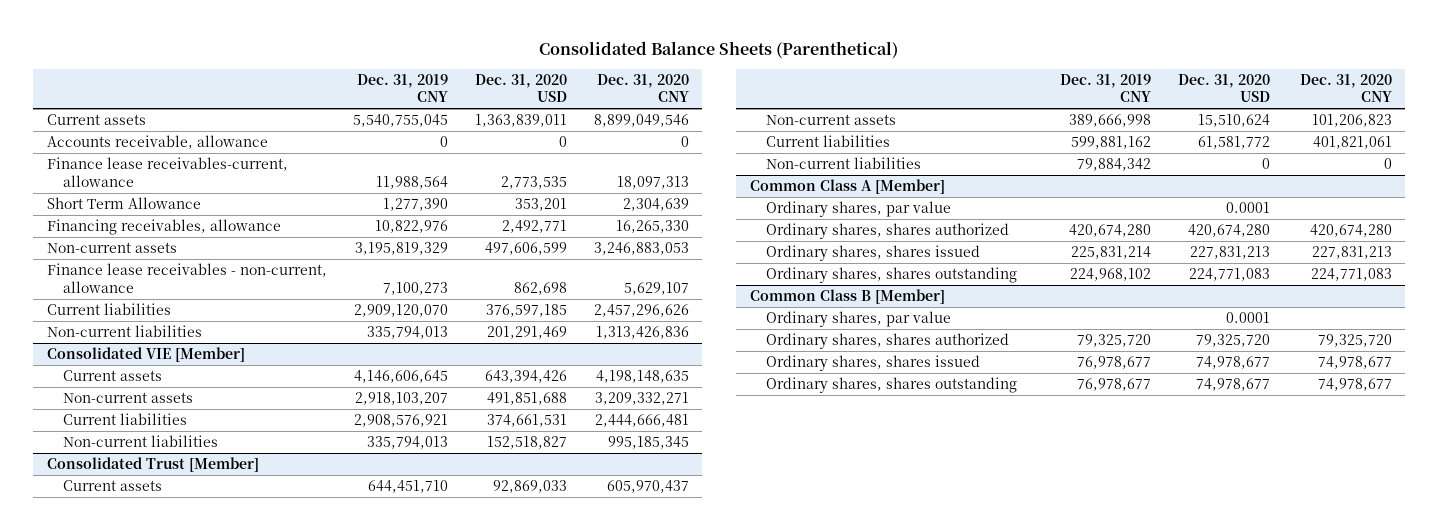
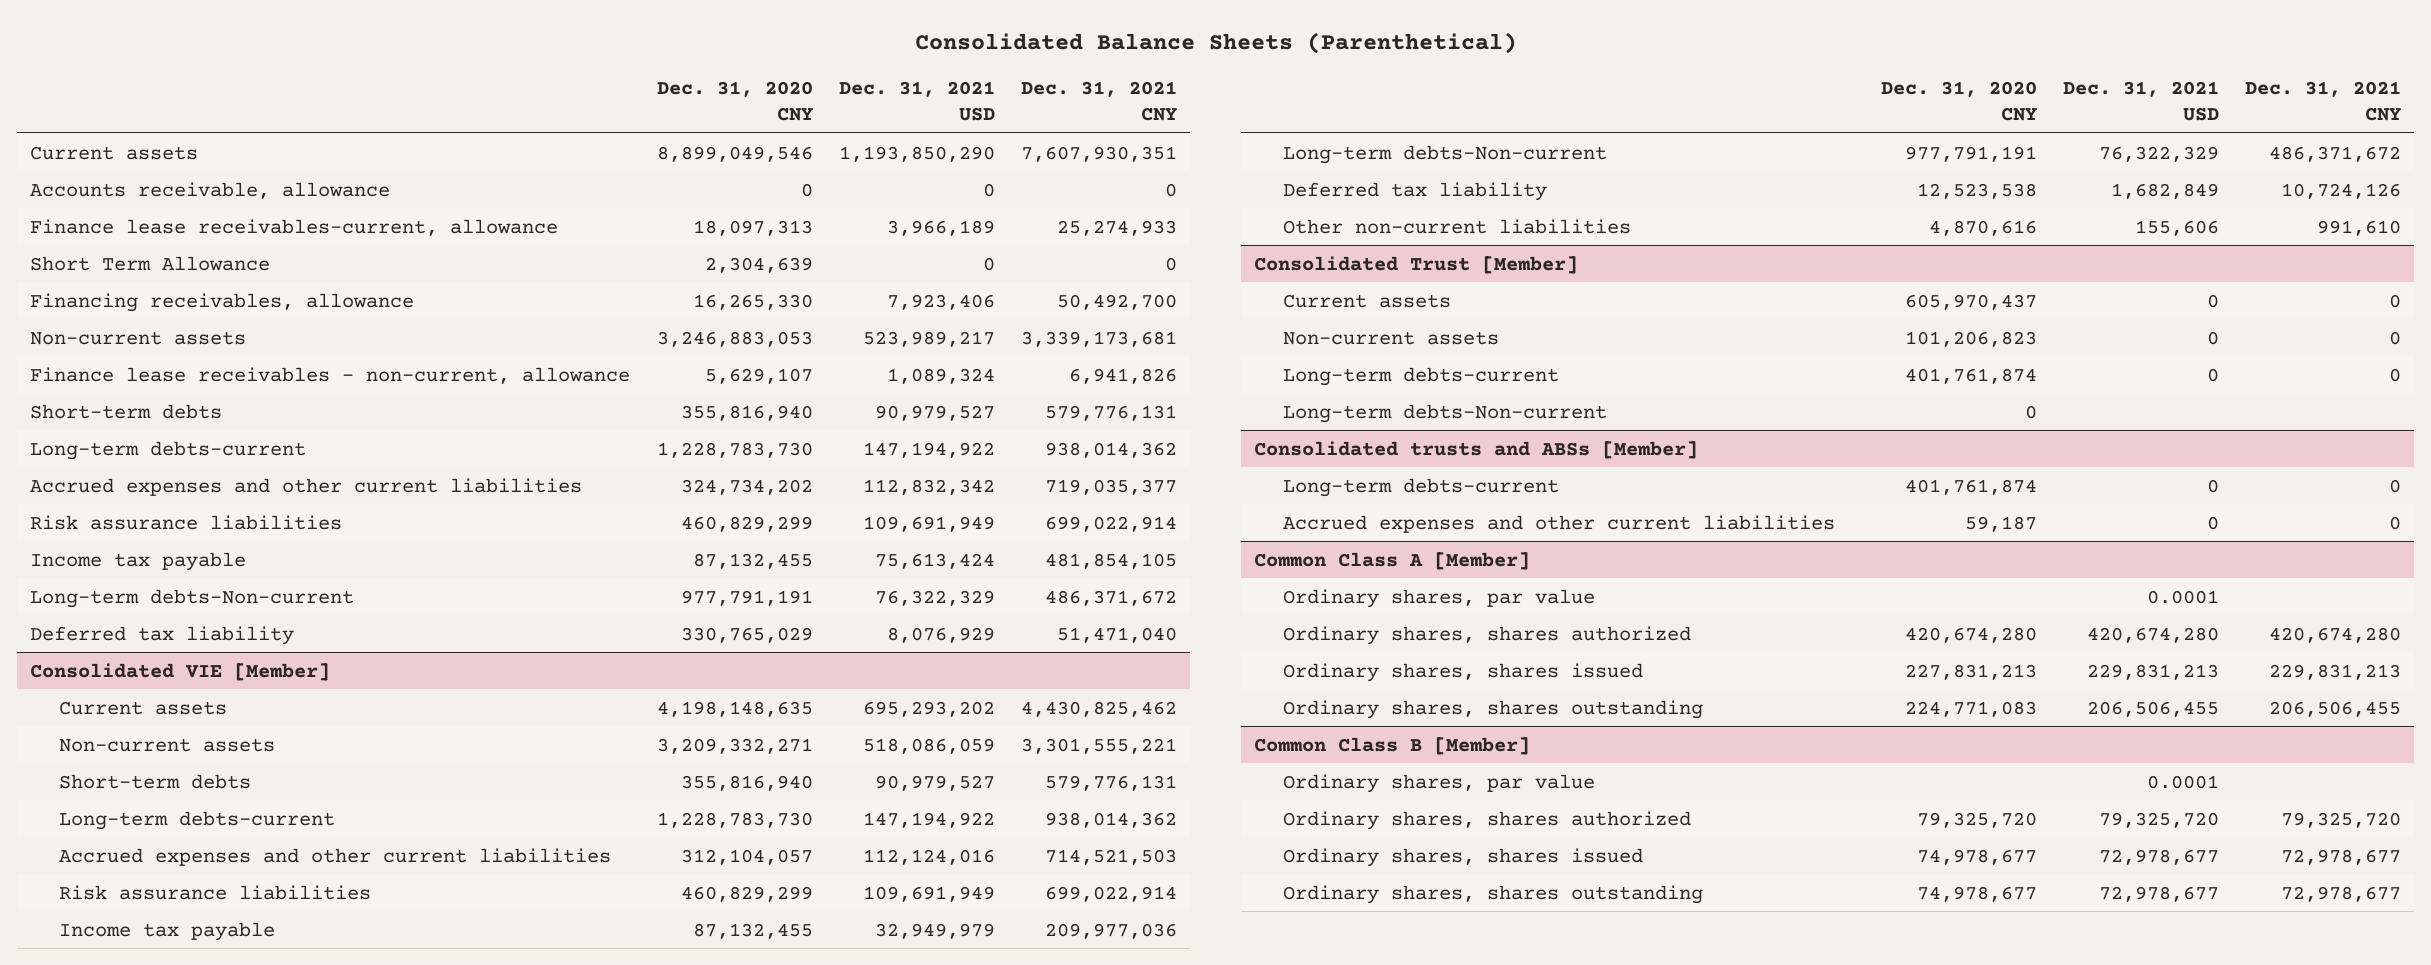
[357,73,449,103] Dec. 31, 2019 CNY -> none
[475,73,568,103] Dec. 31, 2020 USD -> none
none -> [838,81,995,122] Dec. 31, 2021 USD
none -> [1020,81,1177,122] Dec. 31, 2021 CNY
[46,302,171,315] Current liabilities -> none
[46,324,202,337] Non-current liabilities -> none
none -> [30,403,223,419] Short-term debts
none -> [30,440,307,460] Long-term debts-current
none -> [30,477,583,496] Accrued expenses and other current liabilities
none -> [30,514,343,530] Risk assurance liabilities
none -> [30,551,247,571] Income tax payable
none -> [30,588,355,608] Long-term debts-Non-current
none -> [30,625,295,645] Deferred tax liability
[63,412,188,425] Current liabilities -> none
none -> [59,773,252,789] Short-term debts
none -> [59,810,336,830] Long-term debts-current
none -> [59,847,612,866] Accrued expenses and other current liabilities
none -> [59,884,372,900] Risk assurance liabilities
none -> [59,921,276,941] Income tax payable
none -> [1283,144,1608,164] Long-term debts-Non-current
none -> [1283,181,1548,201] Deferred tax liability
[63,434,219,447] Non-current liabilities -> [1283,218,1632,234] Other non-current liabilities
[607,435,689,449] 995,185,345 -> [1928,219,2037,236] 4,870,616
[766,134,891,147] Current liabilities -> none
[766,156,922,169] Non-current liabilities -> none
none -> [1283,366,1560,386] Long-term debts-current
none -> [1283,403,1608,423] Long-term debts-Non-current
none -> [1254,440,1699,459] Consolidated trusts and ABSs [Member]
none -> [1283,477,1560,497] Long-term debts-current
none -> [1283,514,1836,533] Accrued expenses and other current liabilities

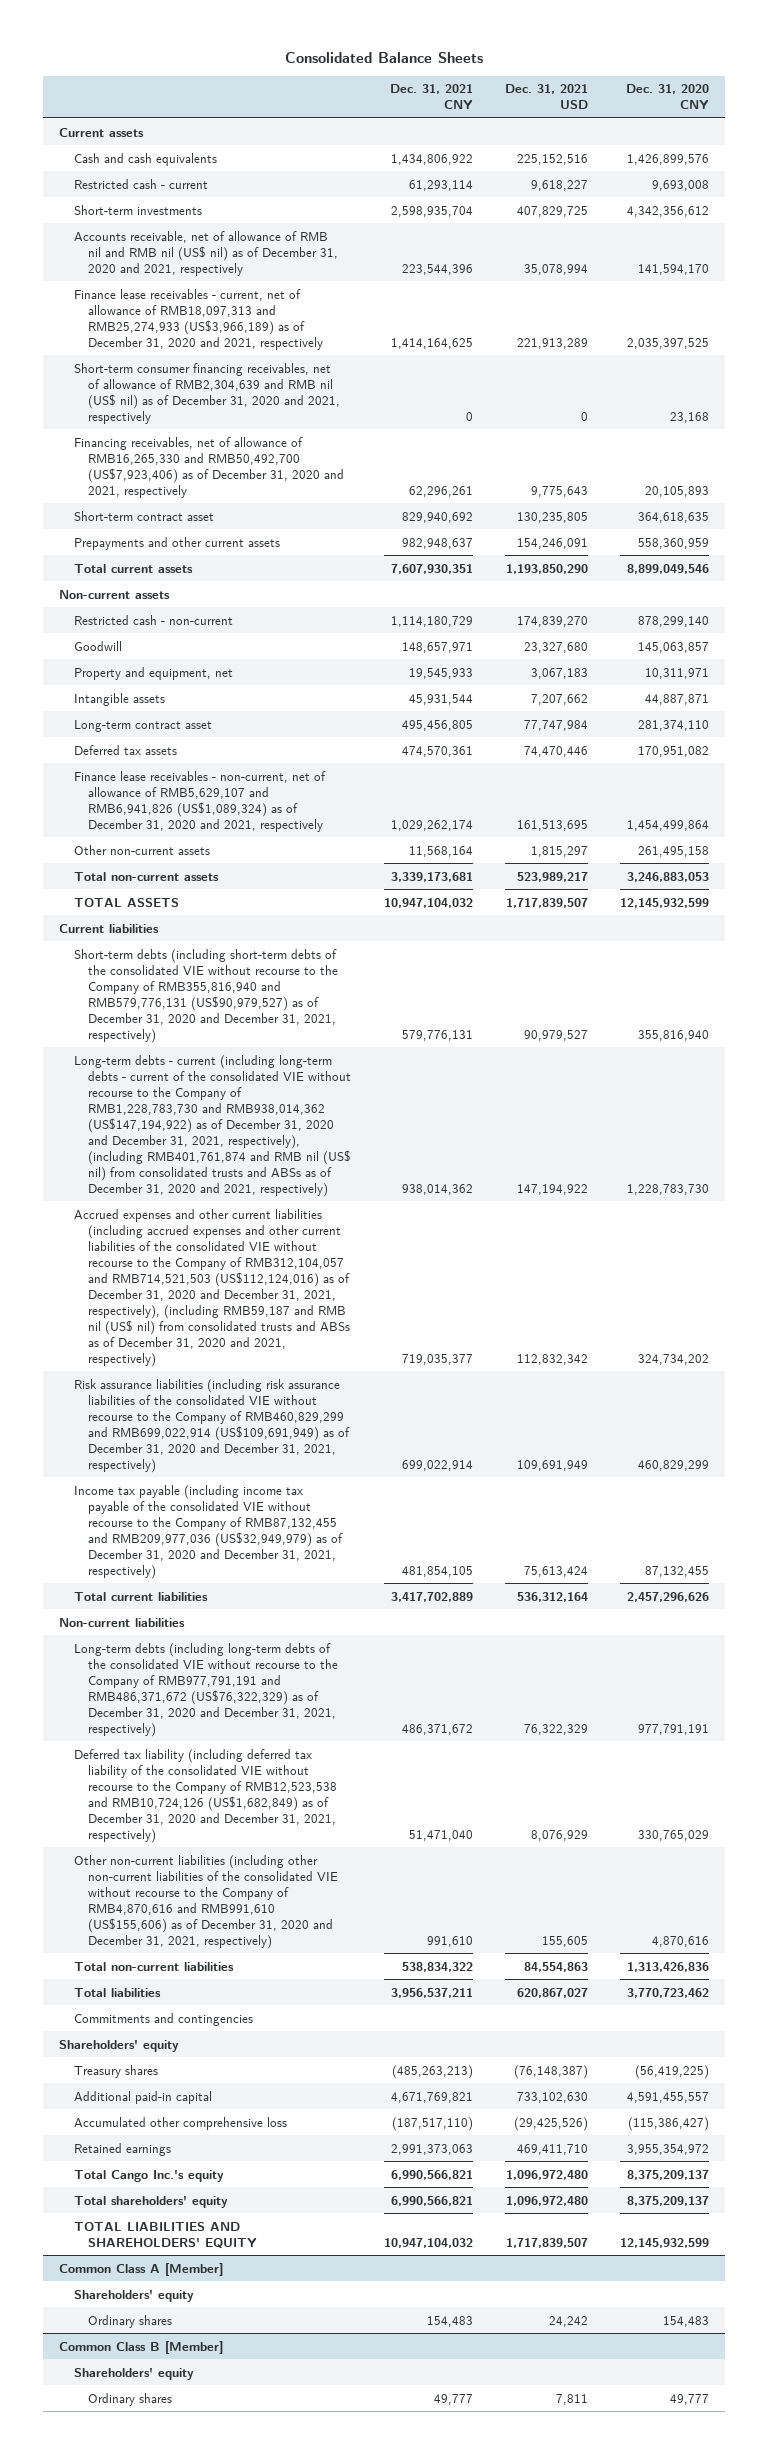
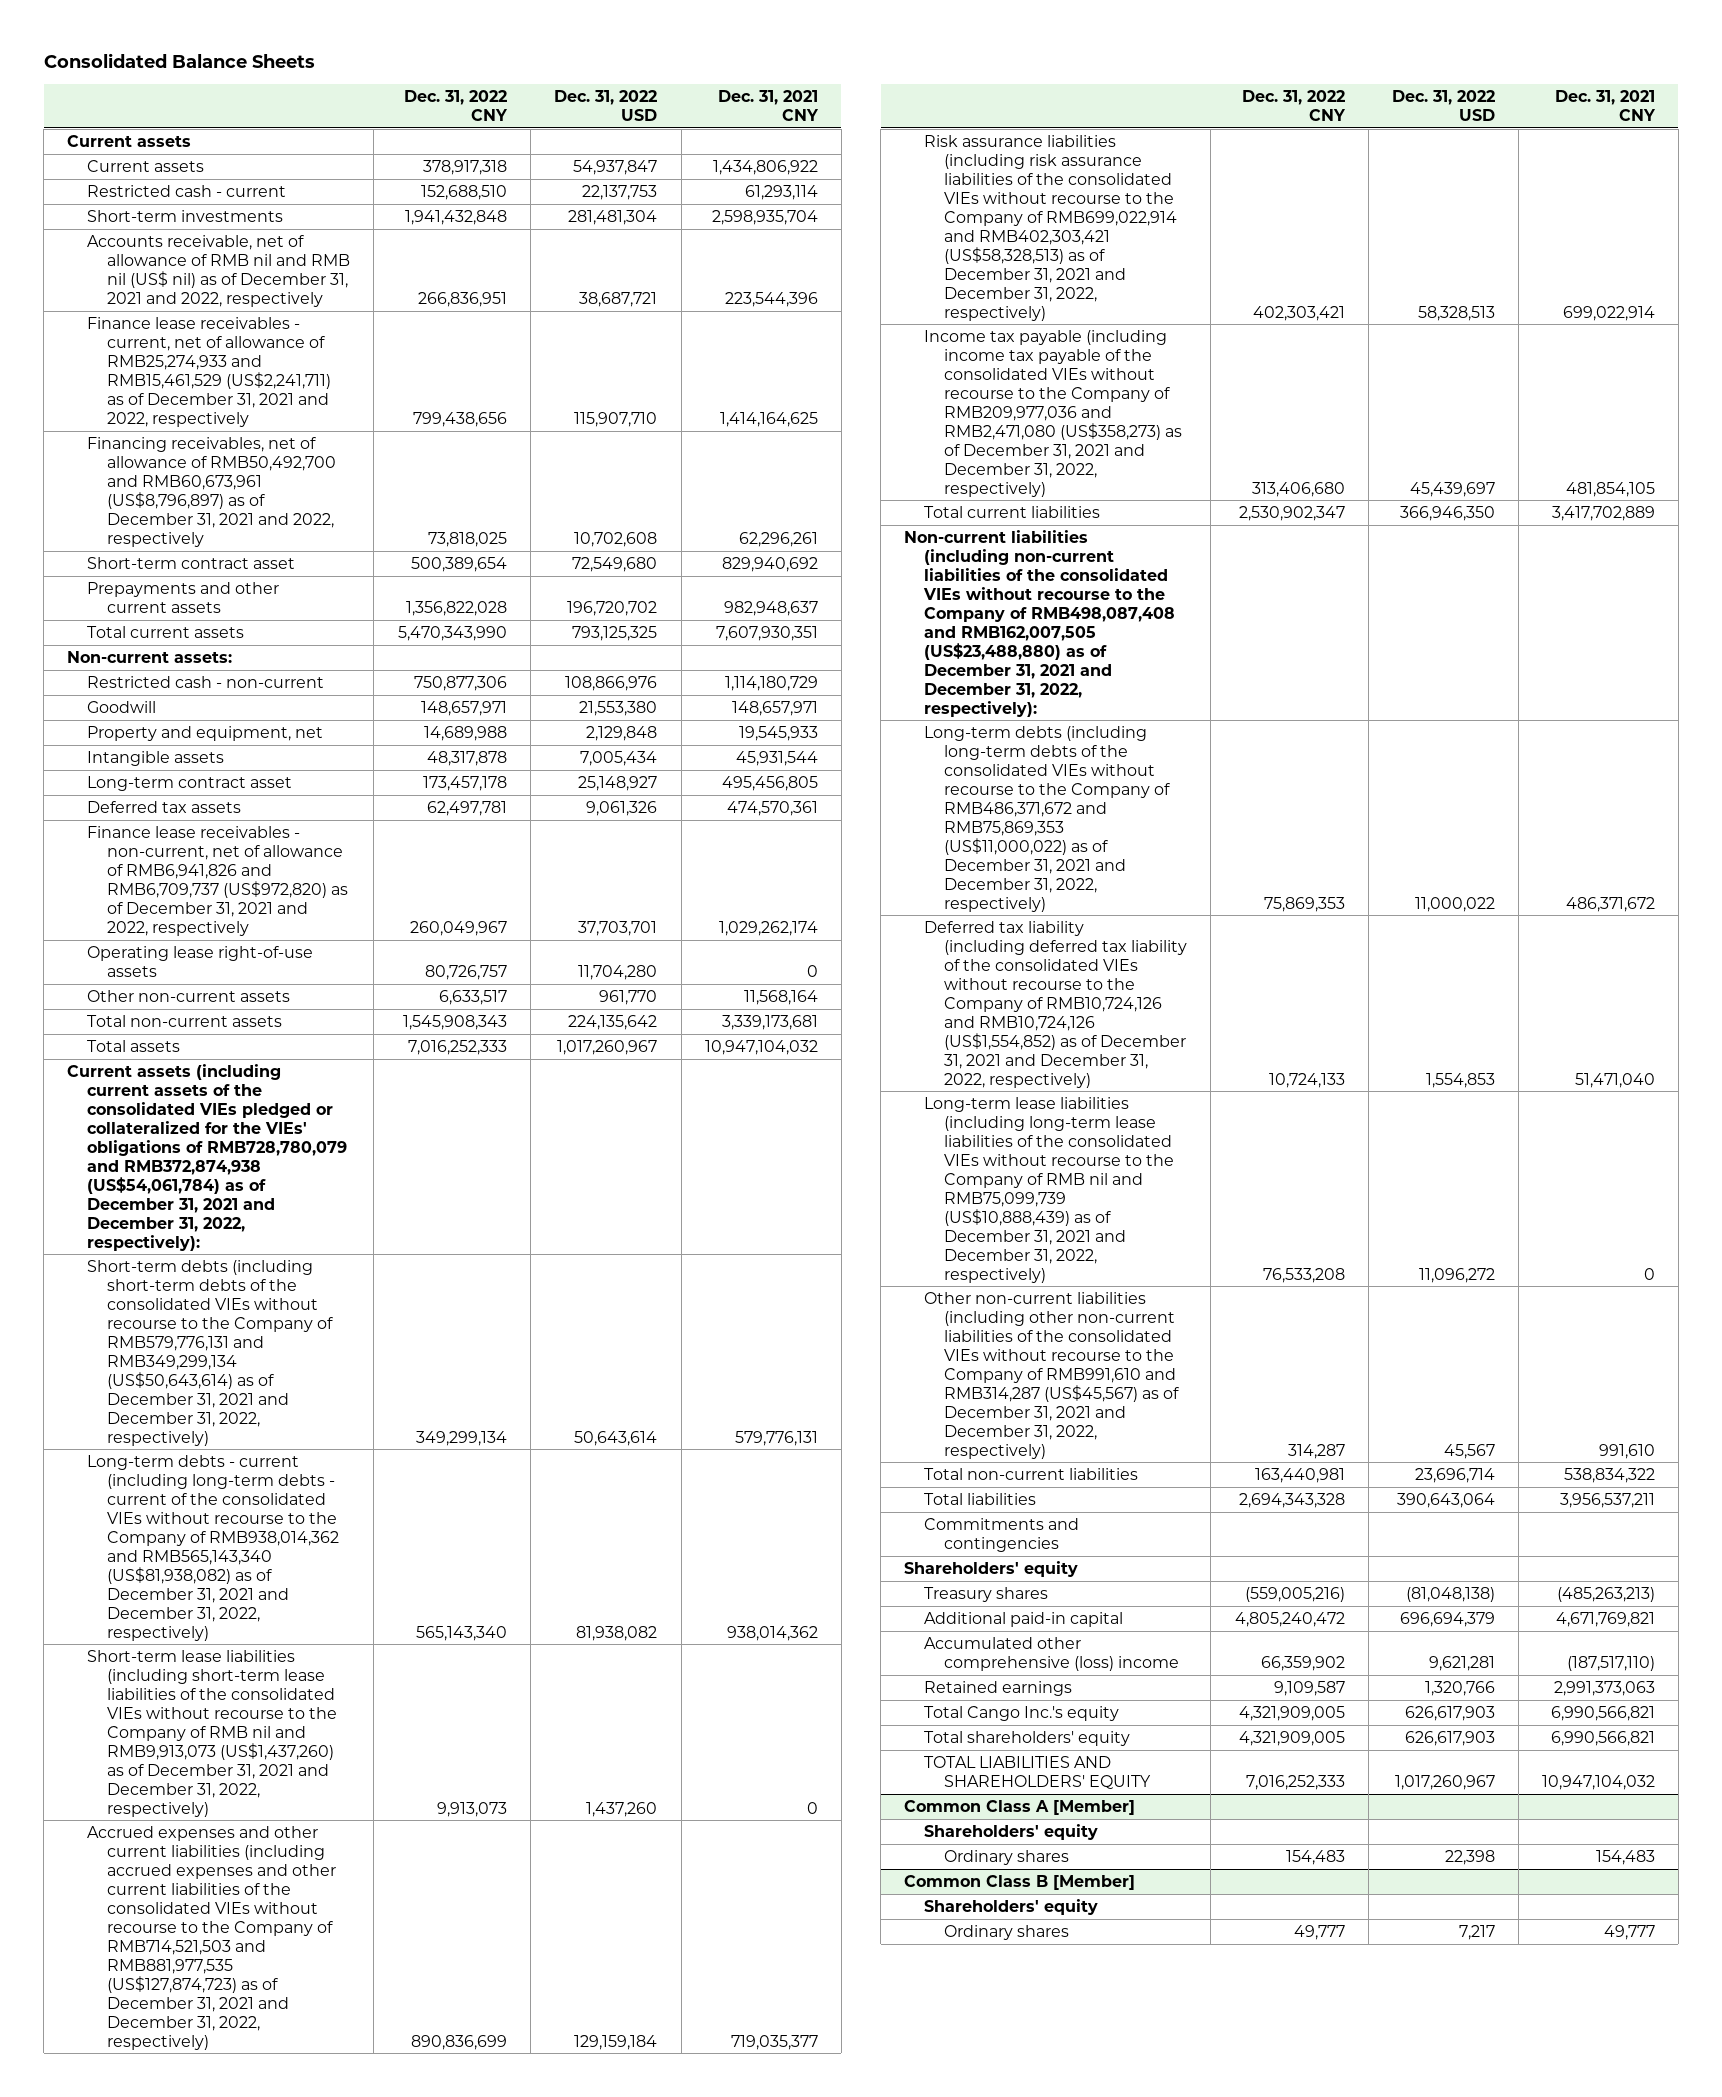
[504,84,588,110] Dec. 31, 2021 USD -> none
[626,84,710,110] Dec. 31, 2020 CNY -> none
none -> [404,89,509,121] Dec. 31, 2022 CNY
none -> [554,89,658,121] Dec. 31, 2022 USD
[73,152,217,166] Cash and cash equivalents -> [87,159,205,172] Current assets
[73,362,341,424] Short-term consumer financing receivables, net of allowance of RMB2,304,639 and RMB nil (US$ nil) as of December 31, 2020 and 2021, respectively -> none
[73,230,339,276] Accounts receivable, net of allowance of RMB nil and RMB nil (US$ nil) as of December 31, 2020 and 2021, respectively -> [87,234,351,307] Accounts receivable, net of allowance of RMB nil and RMB nil (US$ nil) as of December 31, 2021 and 2022, respectively
[73,288,324,350] Finance lease receivables - current, net of allowance of RMB18,097,313 and RMB25,274,933 (US$3,966,189) as of December 31, 2020 and 2021, respectively -> [87,316,332,427] Finance lease receivables - current, net of allowance of RMB25,274,933 and RMB15,461,529 (US$2,241,711) as of December 31, 2021 and 2022, respectively
[73,436,345,498] Financing receivables, net of allowance of RMB16,265,330 and RMB50,492,700 (US$7,923,406) as of December 31, 2020 and 2021, respectively -> [87,436,337,547] Financing receivables, net of allowance of RMB50,492,700 and RMB60,673,961 (US$8,796,897) as of December 31, 2021 and 2022, respectively
[58,589,170,599] Non-current assets -> [67,650,233,663] Non-current assets:
[73,770,326,832] Finance lease receivables - non-current, net of allowance of RMB5,629,107 and RMB6,941,826 (US$1,089,324) as of December 31, 2020 and 2021, respectively -> [87,825,349,936] Finance lease receivables - non-current, net of allowance of RMB6,941,826 and RMB6,709,737 (US$972,820) as of December 31, 2021 and 2022, respectively
none -> [87,945,314,977] Operating lease right-of-use assets
[73,897,179,907] TOTAL ASSETS -> [87,1039,181,1052] Total assets
[58,923,159,933] Current liabilities -> [67,1063,348,1251] Current assets (including current assets of the consolidated VIEs pledged or collateralized for the VIEs' obligations of RMB728,780,079 and RMB372,874,938 (US$54,061,784) as of December 31, 2021 and December 31, 2022, respectively):
[73,948,339,1043] Short-term debts (including short-term debts of the consolidated VIE without recourse to the Company of RMB355,816,940 and RMB579,776,131 (US$90,979,527) as of December 31, 2020 and December 31, 2021, respectively) -> [87,1259,334,1446] Short-term debts (including short-term debts of the consolidated VIEs without recourse to the Company of RMB579,776,131 and RMB349,299,134 (US$50,643,614) as of December 31, 2021 and December 31, 2022, respectively)
[73,1054,352,1197] Long-term debts - current (including long-term debts - current of the consolidated VIE without recourse to the Company of RMB1,228,783,730 and RMB938,014,362 (US$147,194,922) as of December 31, 2020 and December 31, 2021, respectively), (including RMB401,761,874 and RMB nil (US$ nil) from consolidated trusts and ABSs as of December 31, 2020 and 2021, respectively) -> [87,1454,340,1641] Long-term debts - current (including long-term debts - current of the consolidated VIEs without recourse to the Company of RMB938,014,362 and RMB565,143,340 (US$81,938,082) as of December 31, 2021 and December 31, 2022, respectively)
none -> [87,1649,338,1817] Short-term lease liabilities (including short-term lease liabilities of the consolidated VIEs without recourse to the Company of RMB nil and RMB9,913,073 (US$1,437,260) as of December 31, 2021 and December 31, 2022, respectively)
[73,1208,351,1367] Accrued expenses and other current liabilities (including accrued expenses and other current liabilities of the consolidated VIE without recourse to the Company of RMB312,104,057 and RMB714,521,503 (US$112,124,016) as of December 31, 2020 and December 31, 2021, respectively), (including RMB59,187 and RMB nil (US$ nil) from consolidated trusts and ABSs as of December 31, 2020 and 2021, respectively) -> [87,1825,337,2050] Accrued expenses and other current liabilities (including accrued expenses and other current liabilities of the consolidated VIEs without recourse to the Company of RMB714,521,503 and RMB881,977,535 (US$127,874,723) as of December 31, 2021 and December 31, 2022, respectively)
[73,1378,351,1473] Risk assurance liabilities (including risk assurance liabilities of the consolidated VIE without recourse to the Company of RMB460,829,299 and RMB699,022,914 (US$109,691,949) as of December 31, 2020 and December 31, 2021, respectively) -> [924,134,1178,321] Risk assurance liabilities (including risk assurance liabilities of the consolidated VIEs without recourse to the Company of RMB699,022,914 and RMB402,303,421 (US$58,328,513) as of December 31, 2021 and December 31, 2022, respectively)
[73,1484,344,1579] Income tax payable (including income tax payable of the consolidated VIE without recourse to the Company of RMB87,132,455 and RMB209,977,036 (US$32,949,979) as of December 31, 2020 and December 31, 2021, respectively) -> [924,329,1183,497] Income tax payable (including income tax payable of the consolidated VIEs without recourse to the Company of RMB209,977,036 and RMB2,471,080 (US$358,273) as of December 31, 2021 and December 31, 2022, respectively)
[58,1617,185,1627] Non-current liabilities -> [904,529,1176,717] Non-current liabilities (including non-current liabilities of the consolidated VIEs without recourse to the Company of RMB498,087,408 and RMB162,007,505 (US$23,488,880) as of December 31, 2021 and December 31, 2022, respectively):
[73,1642,339,1737] Long-term debts (including long-term debts of the consolidated VIE without recourse to the Company of RMB977,791,191 and RMB486,371,672 (US$76,322,329) as of December 31, 2020 and December 31, 2021, respectively) -> [924,725,1171,912] Long-term debts (including long-term debts of the consolidated VIEs without recourse to the Company of RMB486,371,672 and RMB75,869,353 (US$11,000,022) as of December 31, 2021 and December 31, 2022, respectively)
[73,1748,338,1843] Deferred tax liability (including deferred tax liability of the consolidated VIE without recourse to the Company of RMB12,523,538 and RMB10,724,126 (US$1,682,849) as of December 31, 2020 and December 31, 2021, respectively) -> [924,920,1188,1088] Deferred tax liability (including deferred tax liability of the consolidated VIEs without recourse to the Company of RMB10,724,126 and RMB10,724,126 (US$1,554,852) as of December 31, 2021 and December 31, 2022, respectively)
none -> [924,1096,1175,1283] Long-term lease liabilities (including long-term lease liabilities of the consolidated VIEs without recourse to the Company of RMB nil and RMB75,099,739 (US$10,888,439) as of December 31, 2021 and December 31, 2022, respectively)
[73,1854,339,1949] Other non-current liabilities (including other non-current liabilities of the consolidated VIE without recourse to the Company of RMB4,870,616 and RMB991,610 (US$155,606) as of December 31, 2020 and December 31, 2021, respectively) -> [924,1291,1180,1459] Other non-current liabilities (including other non-current liabilities of the consolidated VIEs without recourse to the Company of RMB991,610 and RMB314,287 (US$45,567) as of December 31, 2021 and December 31, 2022, respectively)
[73,2116,287,2130] Accumulated other comprehensive loss -> [924,1636,1180,1671] Accumulated other comprehensive (loss) income

